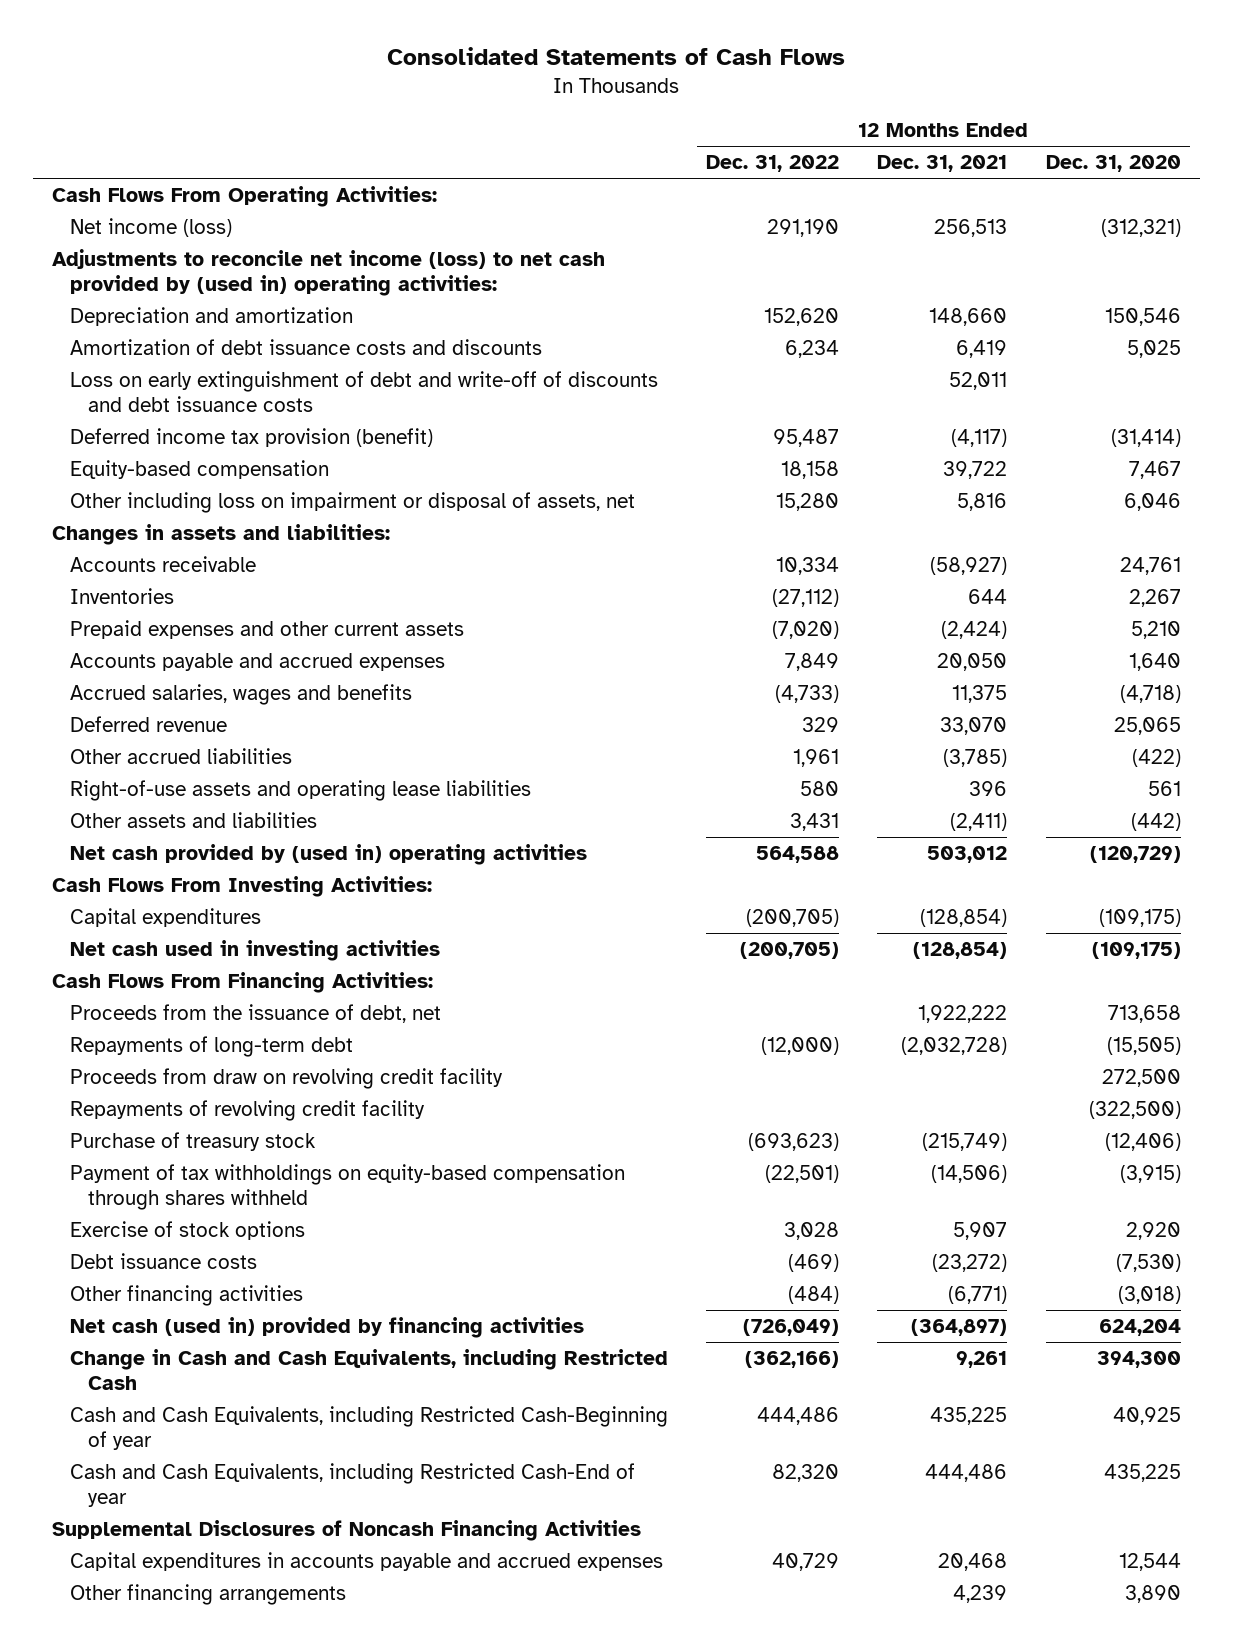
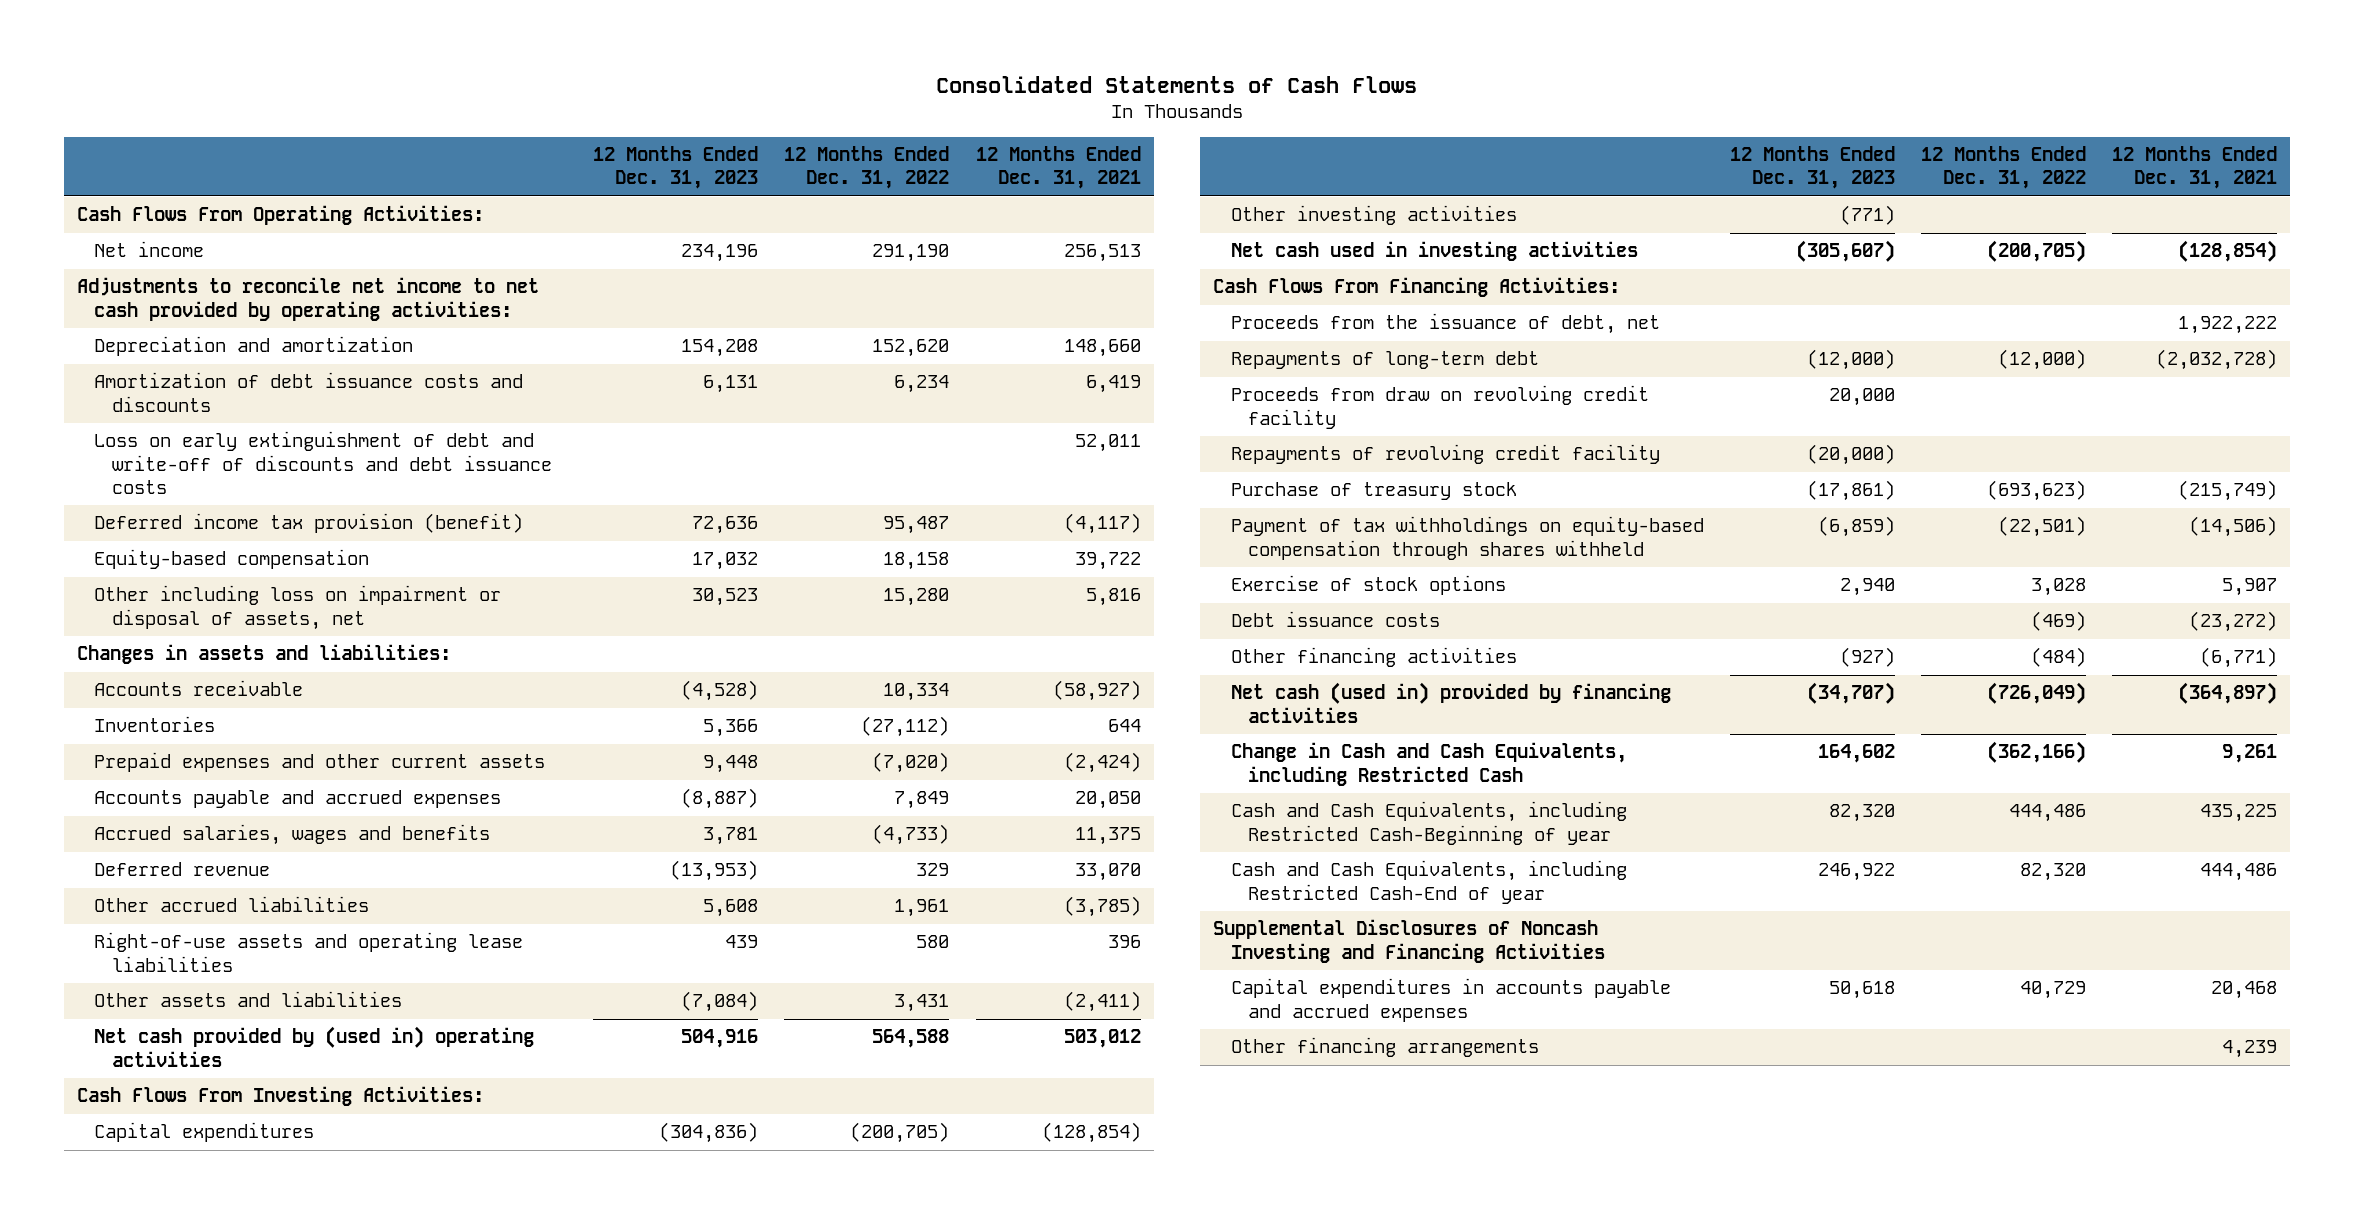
[1045,155,1181,173] Dec. 31, 2020 -> none
none -> [593,146,759,190] 12 Months Ended Dec. 31, 2023
[69,218,232,238] Net income (loss) -> [94,241,205,258] Net income
[51,249,605,296] Adjustments to reconcile net income (loss) to net cash provided by (used in) operating activities: -> [76,277,539,321] Adjustments to reconcile net income to net cash provided by operating activities:
none -> [1230,205,1517,226] Other investing activities
[51,1520,641,1542] Supplemental Disclosures of Noncash Financing Activities -> [1213,919,1605,963] Supplemental Disclosures of Noncash Investing and Financing Activities

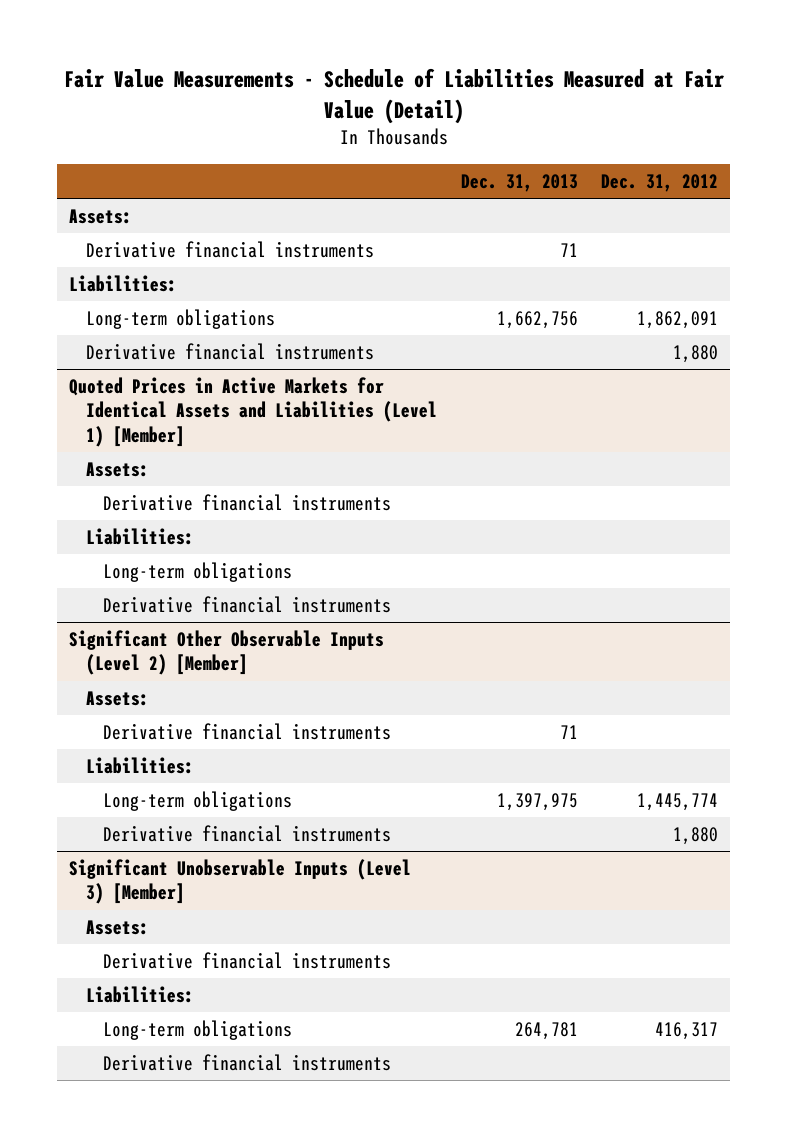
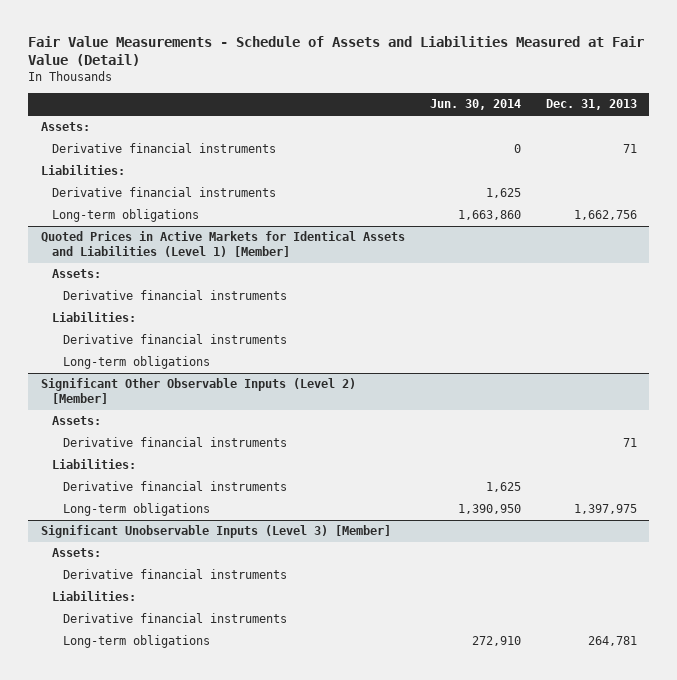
[63,68,724,124] Fair Value Measurements - Schedule of Liabilities Measured at Fair Value (Detail) -> [28,35,645,67] Fair Value Measurements - Schedule of Assets and Liabilities Measured at Fair Value (Detail)
[601,173,719,192] Dec. 31, 2012 -> none
none -> [429,99,521,111] Jun. 30, 2014
[85,309,275,330] Long-term obligations -> [52,209,200,223] Long-term obligations
[102,562,292,583] Long-term obligations -> [63,356,211,370] Long-term obligations
[102,791,292,812] Long-term obligations -> [63,503,211,517] Long-term obligations
[102,1020,292,1041] Long-term obligations -> [63,635,211,649] Long-term obligations

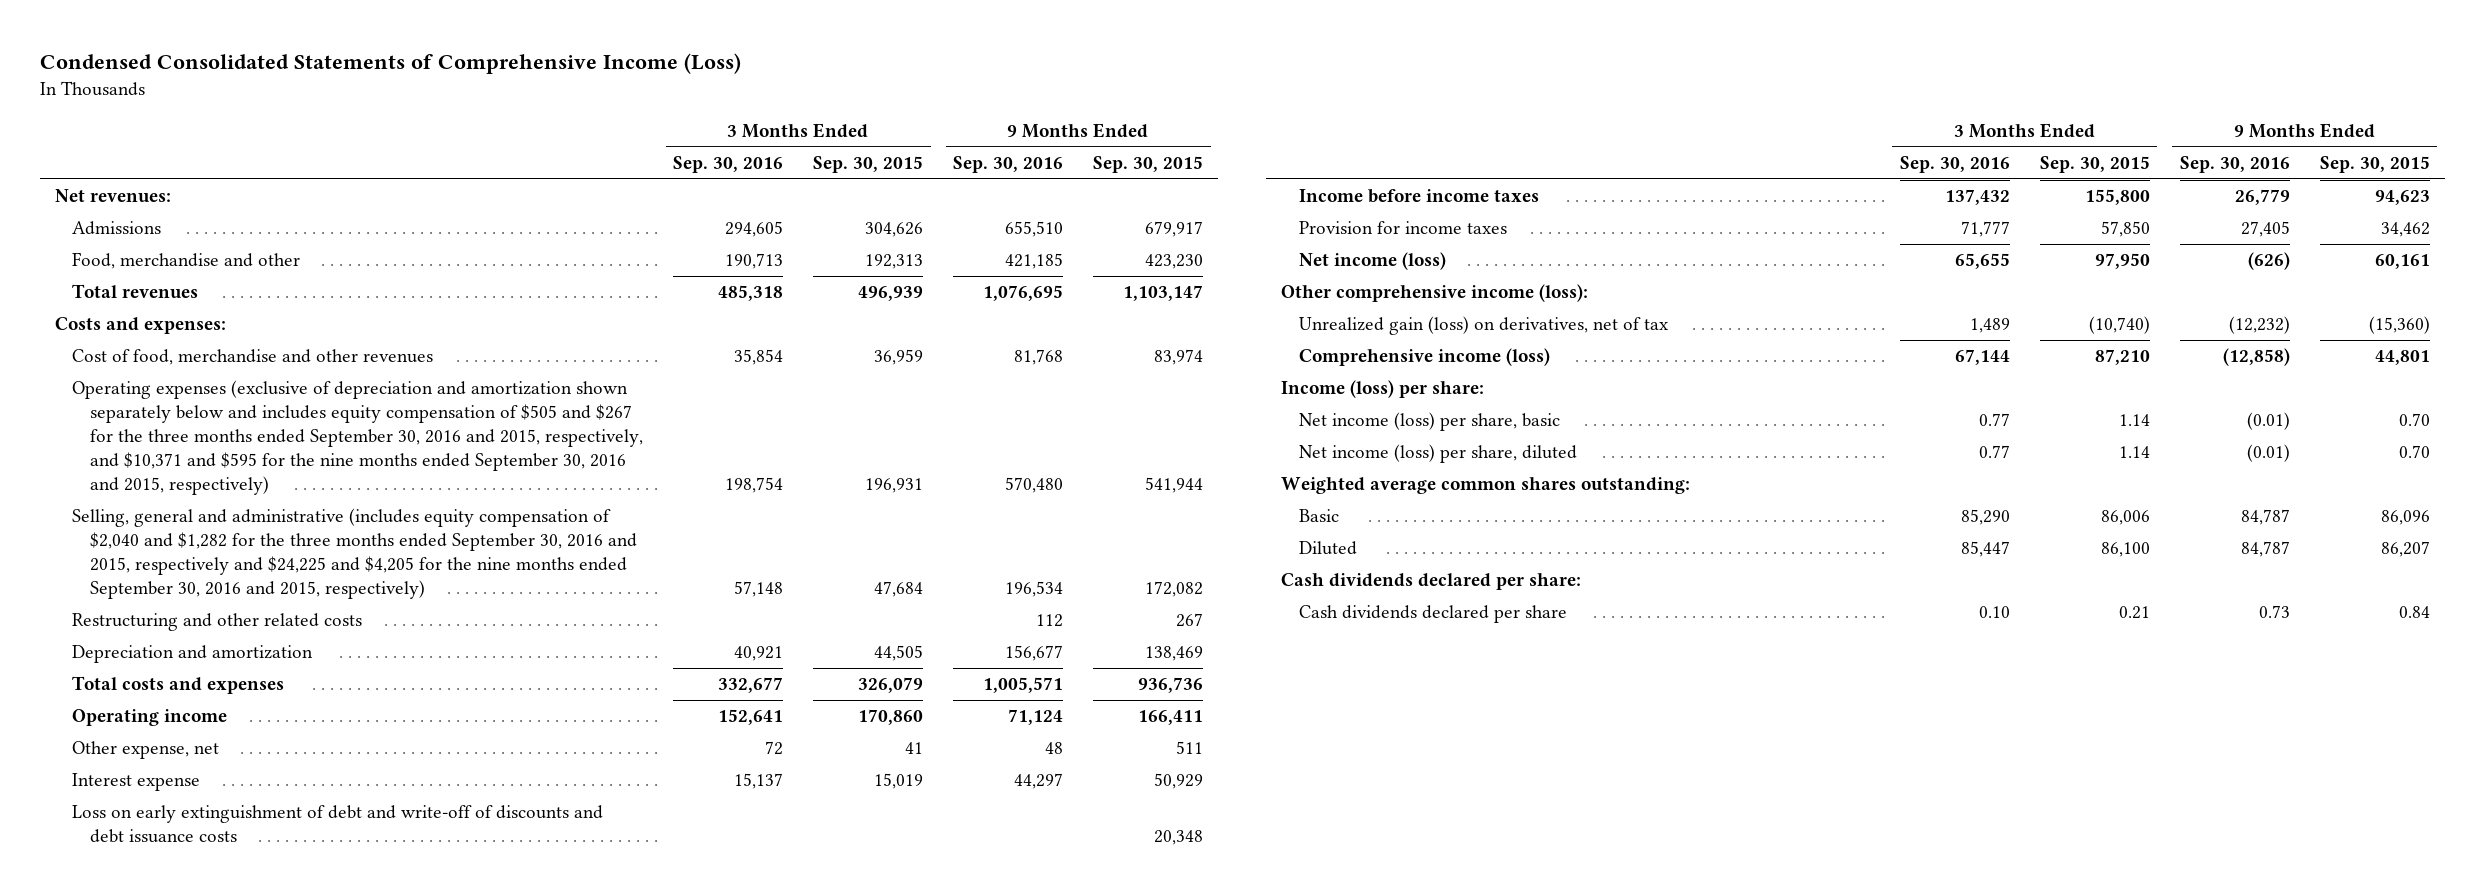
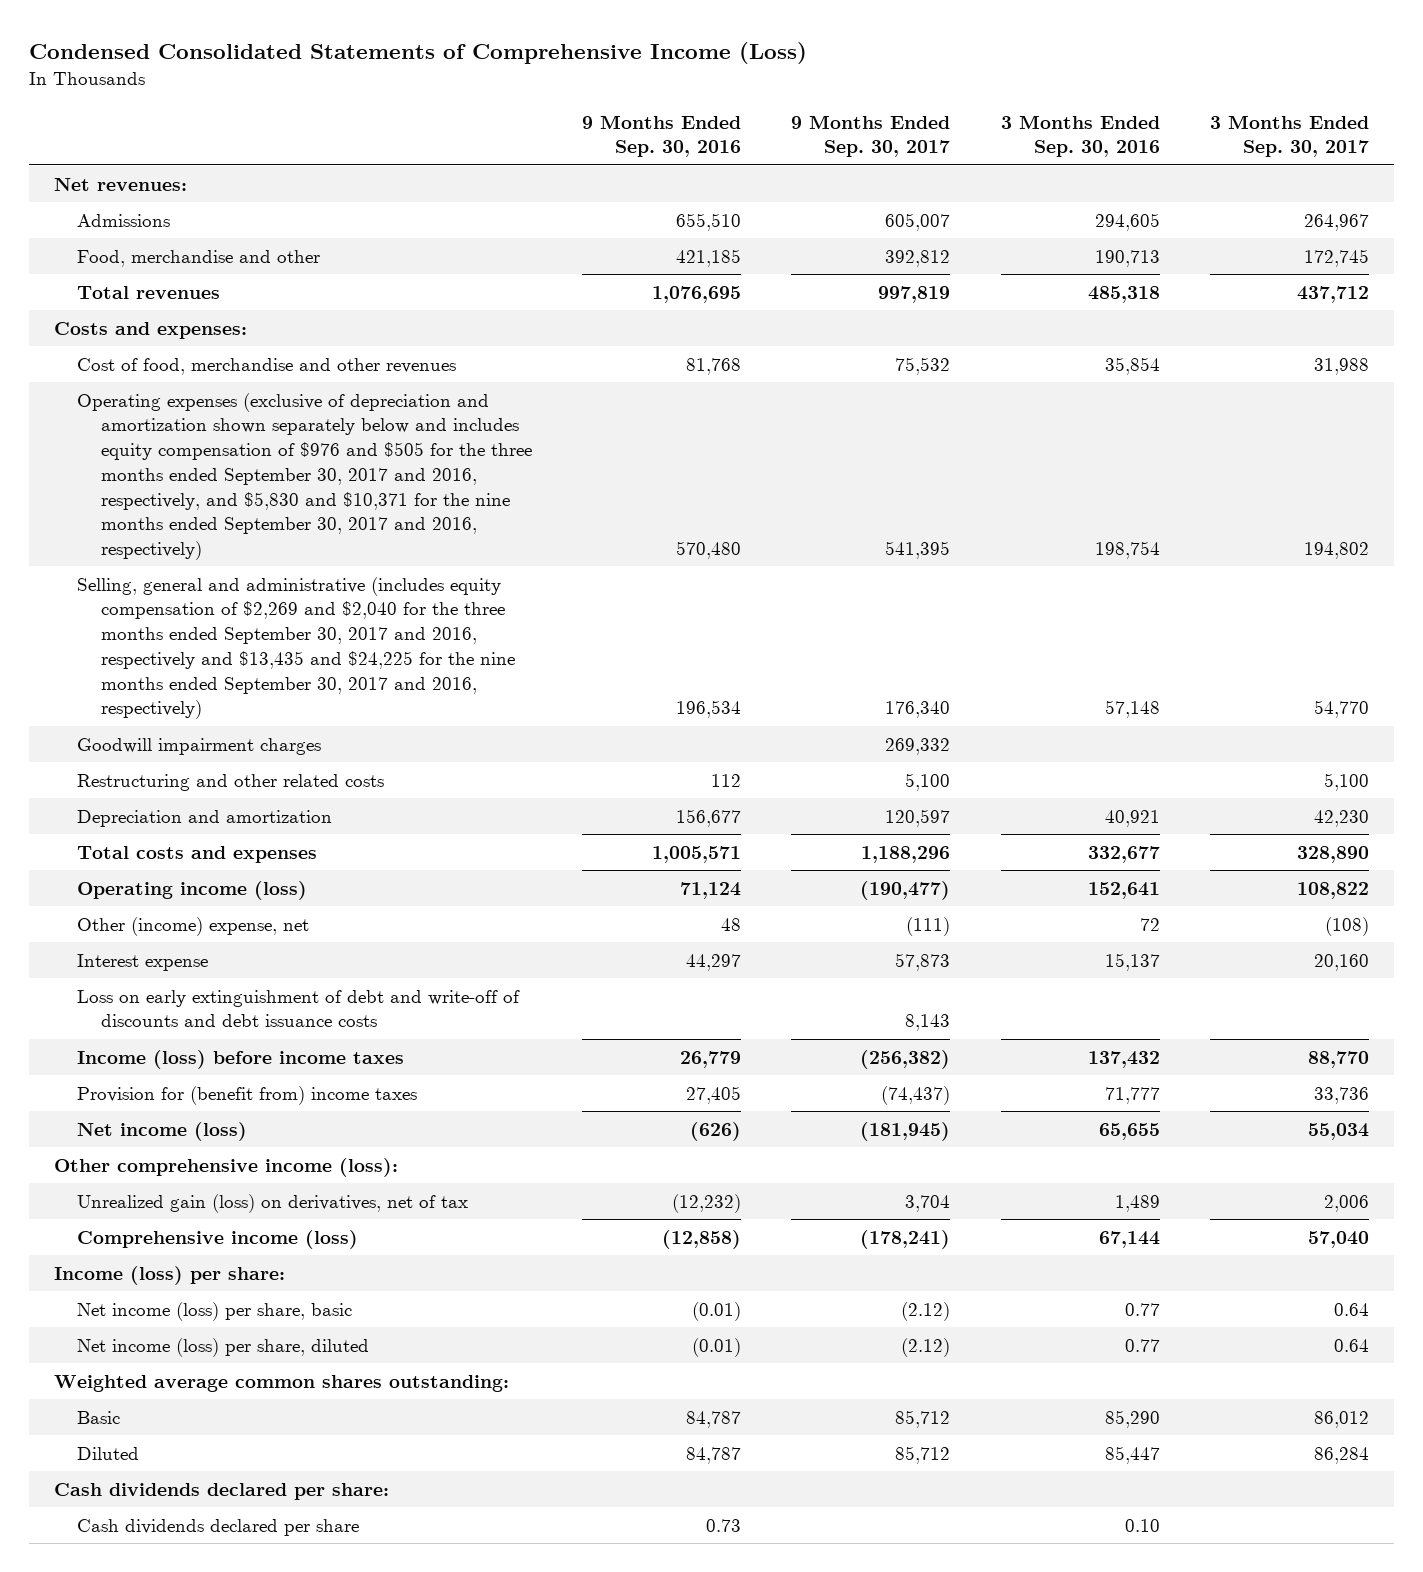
[813,155,924,173] Sep. 30, 2015 -> none
[1093,155,1204,173] Sep. 30, 2015 -> none
none -> [791,114,951,158] 9 Months Ended Sep. 30, 2017
none -> [1210,114,1370,158] 3 Months Ended Sep. 30, 2017
[72,380,644,496] Operating expenses (exclusive of depreciation and amortization shown separately below and includes equity compensation of $505 and $267 for the three months ended September 30, 2016 and 2015, respectively, and $10,371 and $595 for the nine months ended September 30, 2016 and 2015, respectively) -> [77,392,532,560] Operating expenses (exclusive of depreciation and amortization shown separately below and includes equity compensation of $976 and $505 for the three months ended September 30, 2017 and 2016, respectively, and $5,830 and $10,371 for the nine months ended September 30, 2017 and 2016, respectively)
[72,508,638,600] Selling, general and administrative (includes equity compensation of $2,040 and $1,282 for the three months ended September 30, 2016 and 2015, respectively and $24,225 and $4,205 for the nine months ended September 30, 2016 and 2015, respectively) -> [77,576,515,720] Selling, general and administrative (includes equity compensation of $2,269 and $2,040 for the three months ended September 30, 2017 and 2016, respectively and $13,435 and $24,225 for the nine months ended September 30, 2017 and 2016, respectively)
none -> [77,737,322,755] Goodwill impairment charges
[72,709,228,727] Operating income -> [77,880,308,900] Operating income (loss)
[72,741,220,760] Other expense, net -> [77,916,310,936] Other (income) expense, net
[1298,189,1539,204] Income before income taxes -> [77,1049,405,1069] Income (loss) before income taxes
[1298,221,1507,235] Provision for income taxes -> [77,1085,418,1105] Provision for (benefit from) income taxes

